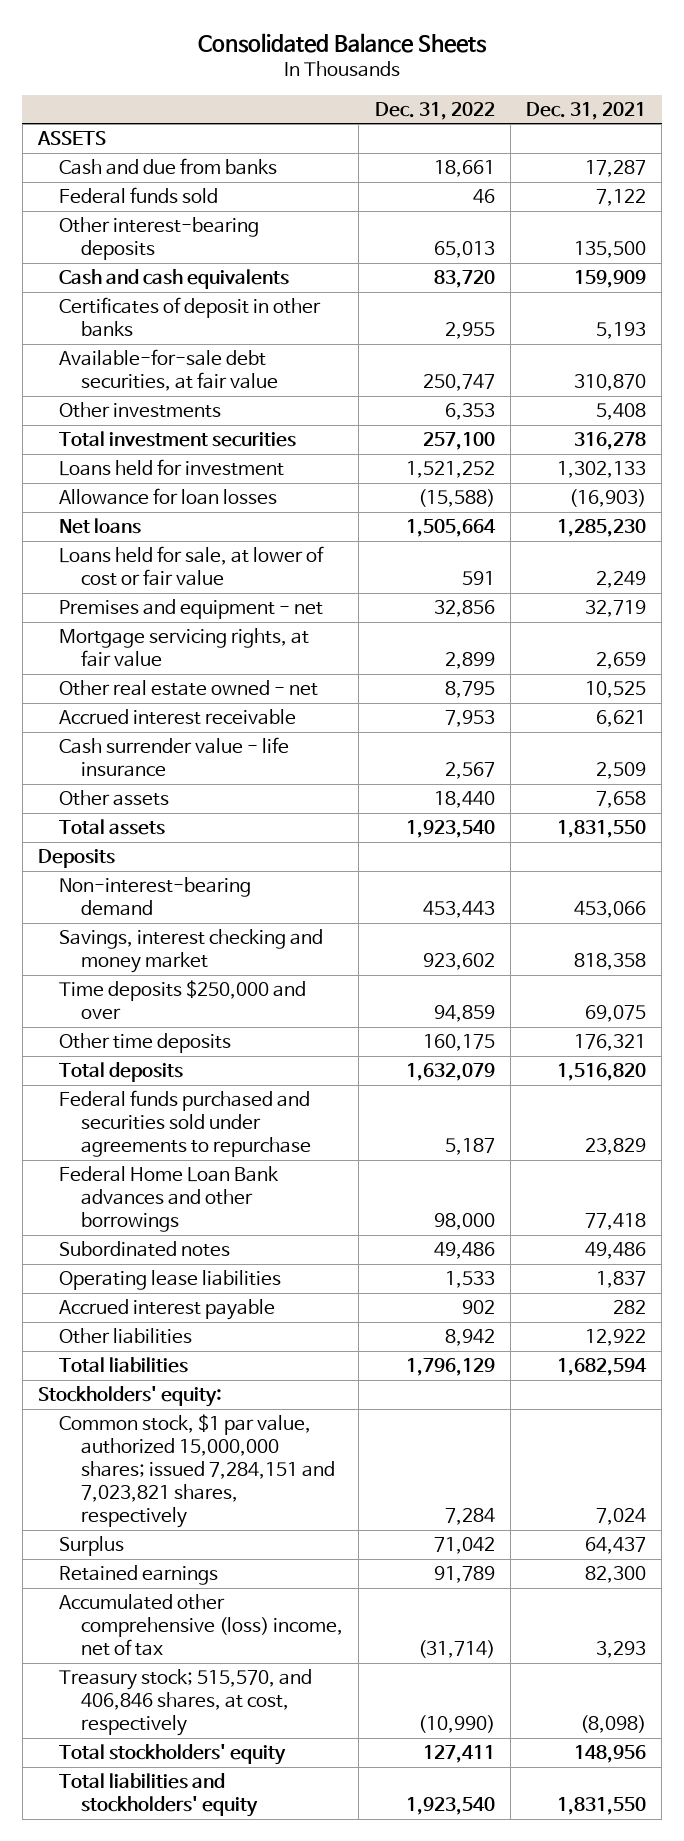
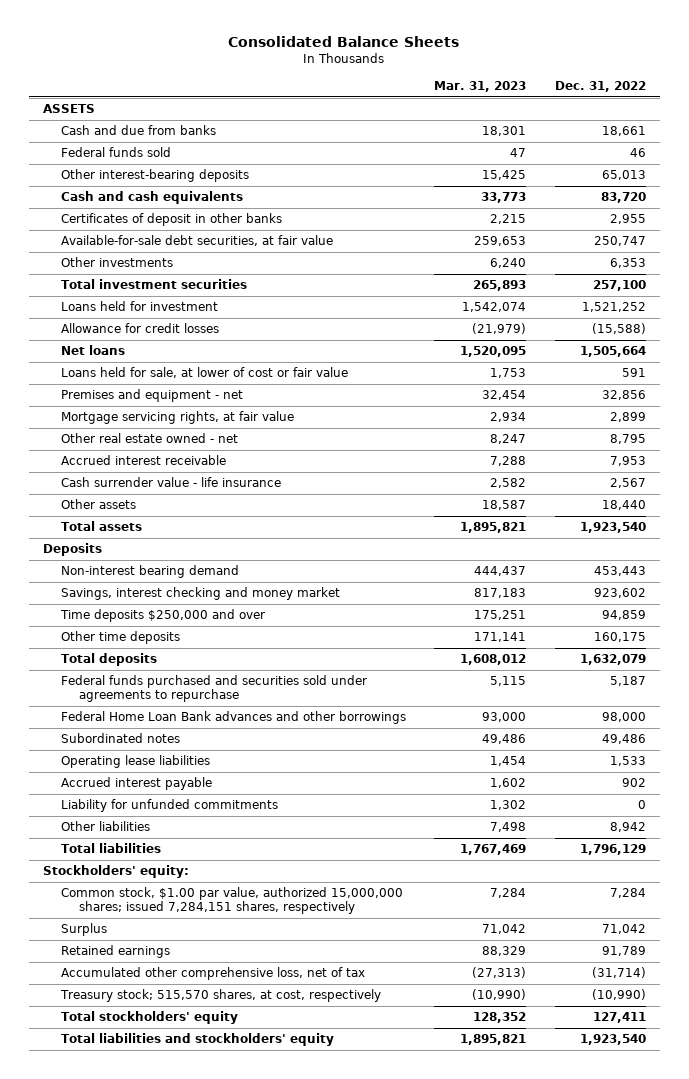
[526,101,647,120] Dec. 31, 2021 -> none
none -> [434,80,527,92] Mar. 31, 2023
[59,488,278,506] Allowance for loan losses -> [61,323,220,334] Allowance for credit losses
[59,877,252,917] Non-interest-bearing demand -> [61,565,240,579] Non-interest bearing demand
none -> [61,799,279,813] Liability for unfunded commitments
[59,1414,336,1528] Common stock, $1 par value, authorized 15,000,000 shares; issued 7,284,151 and 7,023,821 shares, respectively -> [61,887,404,915] Common stock, $1.00 par value, authorized 15,000,000 shares; issued 7,284,151 shares, respectively
[59,1594,344,1656] Accumulated other comprehensive (loss) income, net of tax -> [61,967,366,981] Accumulated other comprehensive loss, net of tax
[59,1669,313,1736] Treasury stock; 515,570, and 406,846 shares, at cost, respectively -> [60,989,382,1003] Treasury stock; 515,570 shares, at cost, respectively

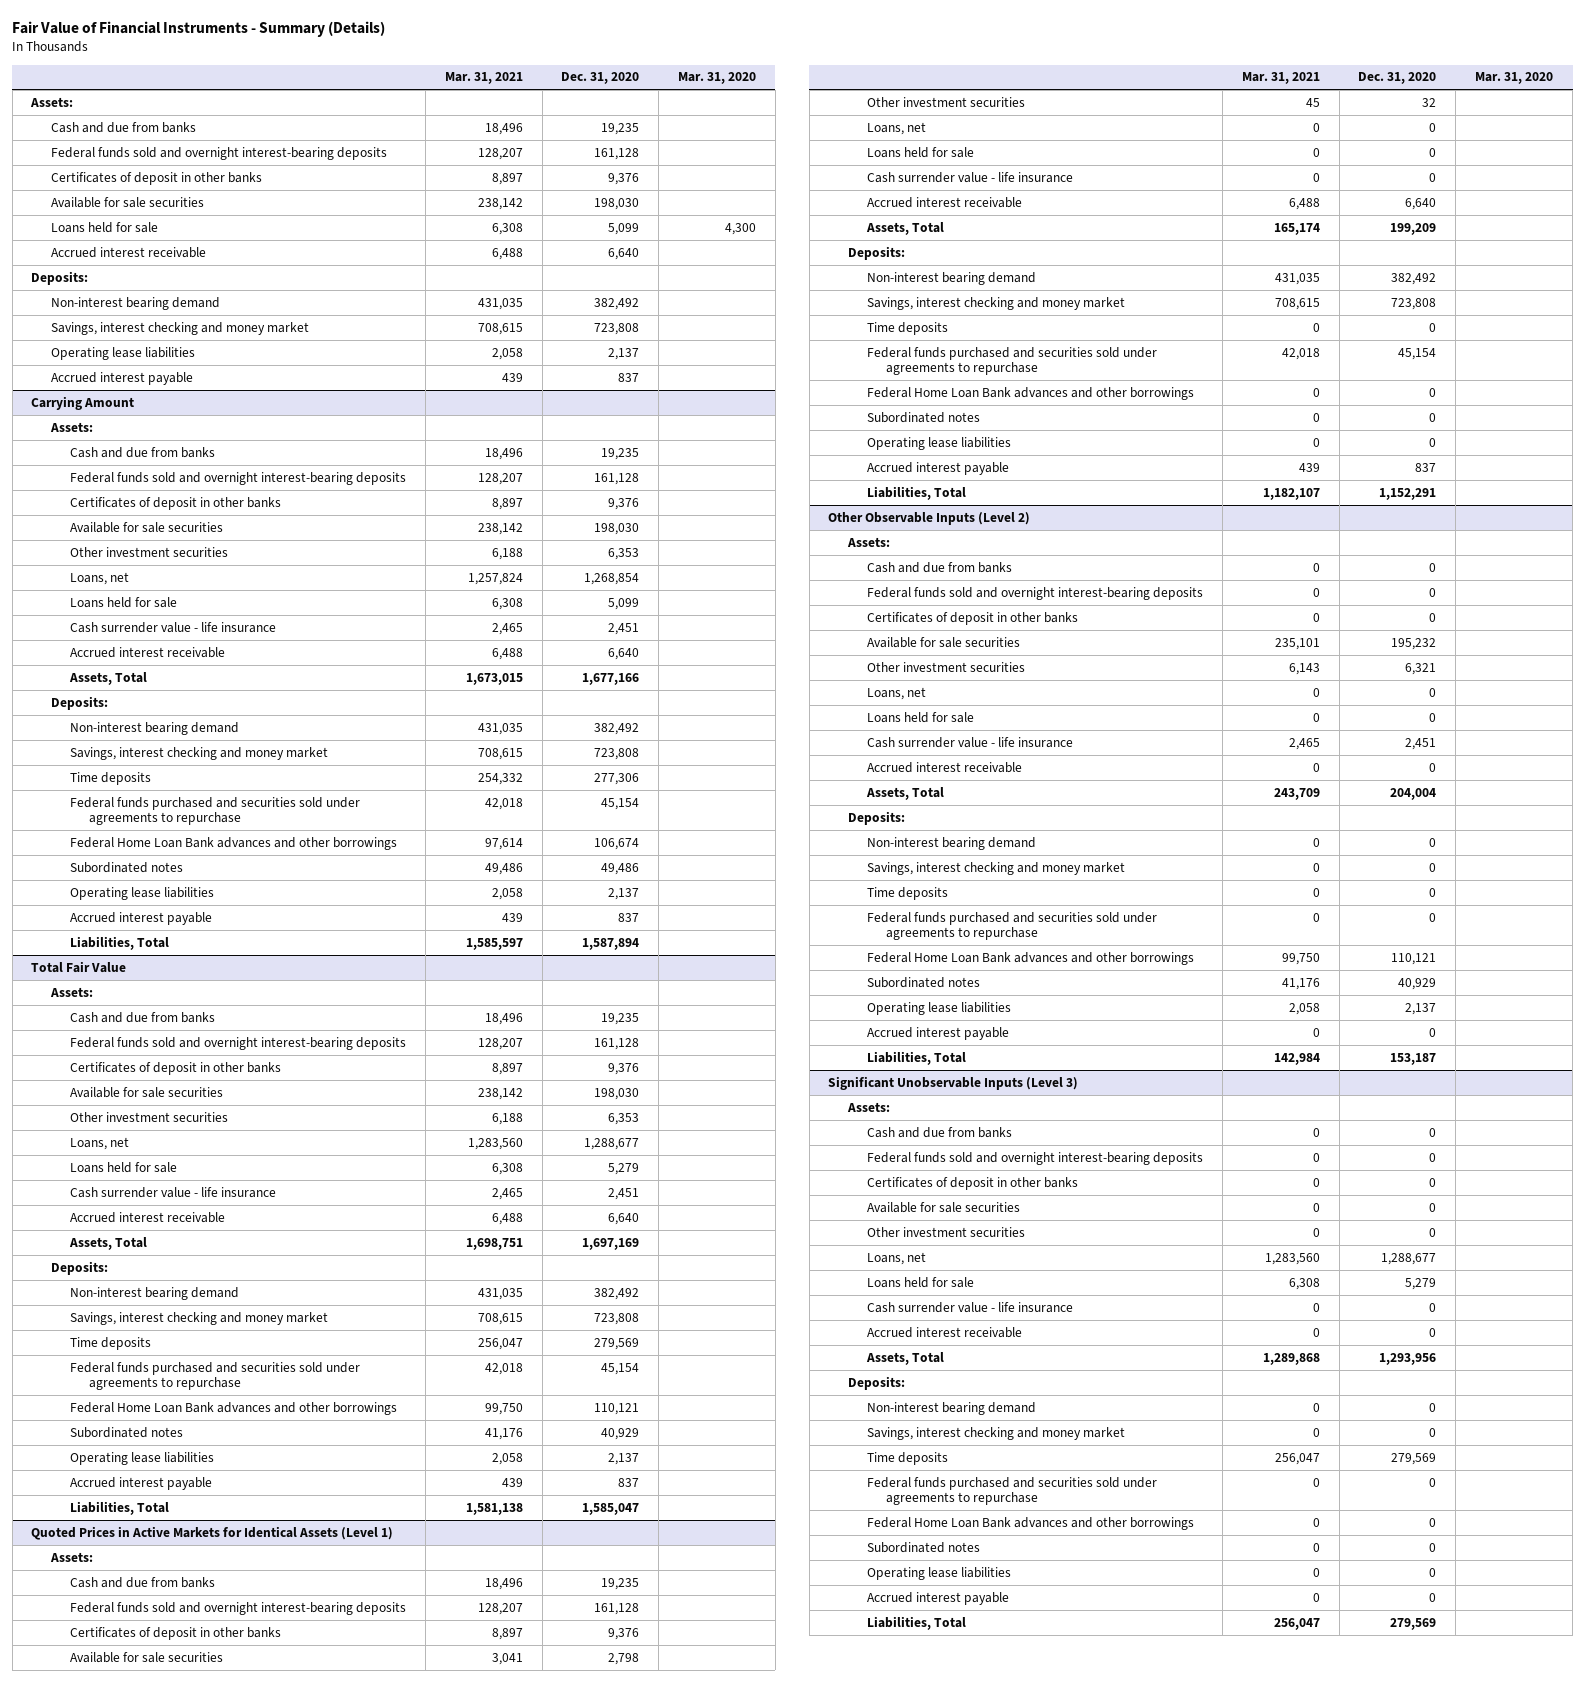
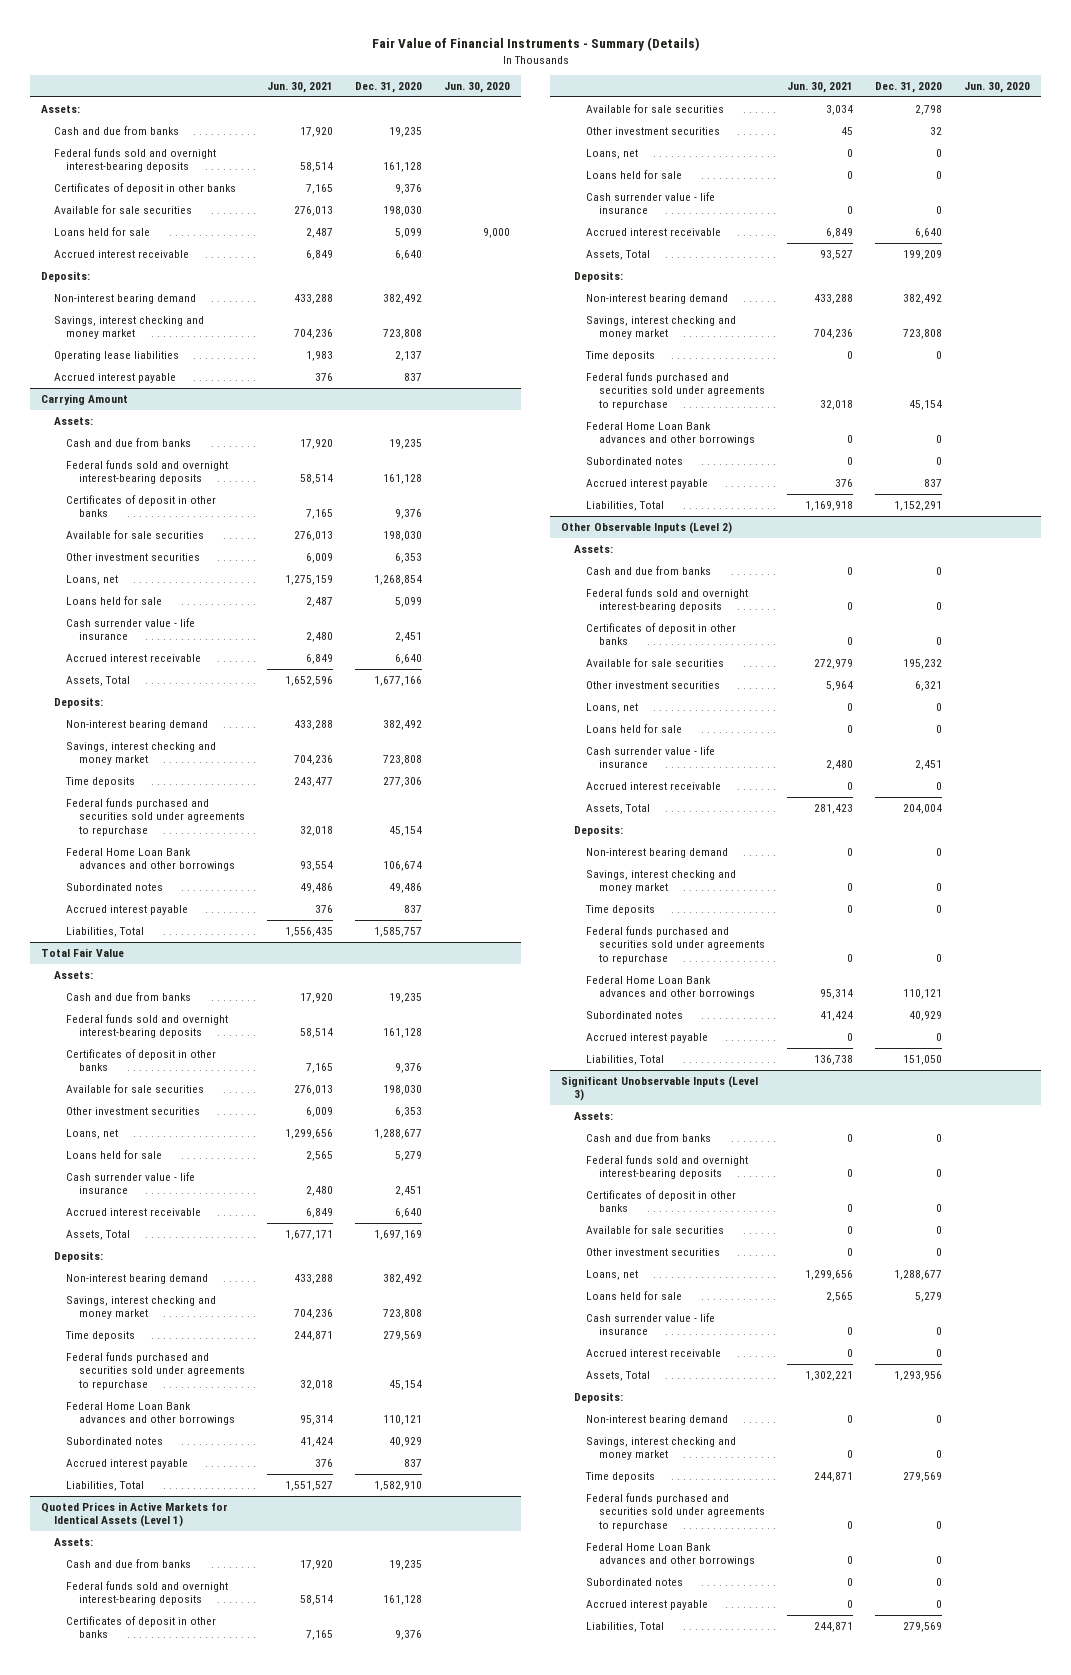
[444,72,523,85] Mar. 31, 2021 -> none
[678,72,757,85] Mar. 31, 2020 -> none
none -> [266,82,333,94] Jun. 30, 2021
none -> [444,82,511,94] Jun. 30, 2020
[69,886,214,900] Operating lease liabilities -> none
[582,937,640,950] 1,587,894 -> [373,926,422,937] 1,585,757
[69,1451,214,1465] Operating lease liabilities -> none
[582,1502,640,1515] 1,585,047 -> [373,1480,422,1491] 1,582,910
[867,436,1012,450] Operating lease liabilities -> none
[867,1001,1012,1015] Operating lease liabilities -> none
[1390,1052,1437,1065] 153,187 -> [903,1054,943,1065] 151,050
[867,1566,1012,1580] Operating lease liabilities -> none

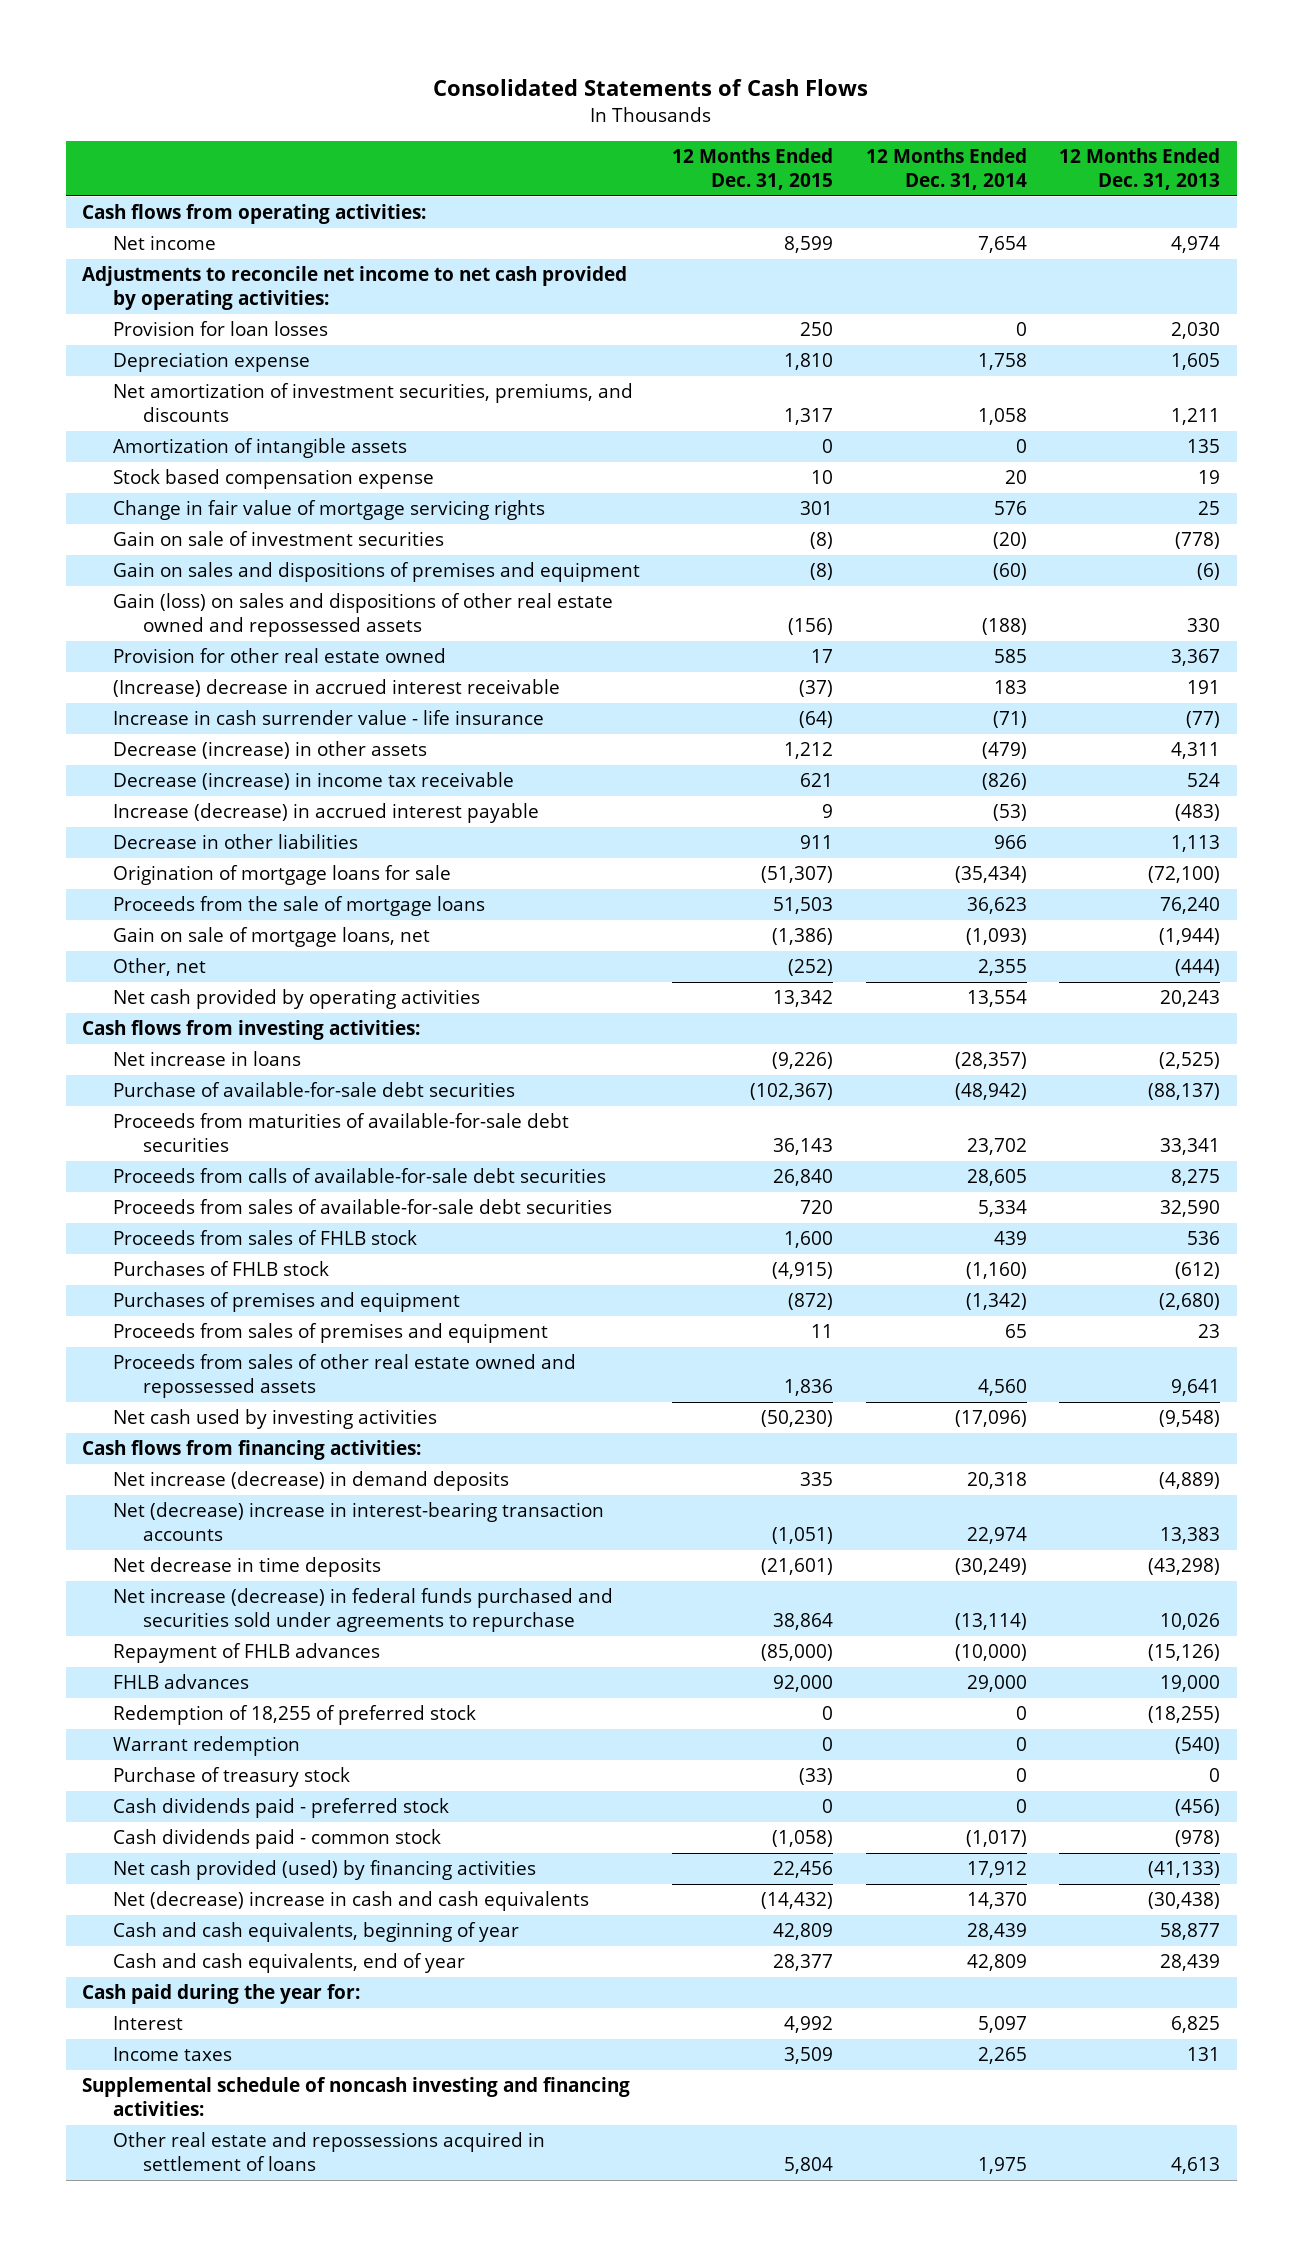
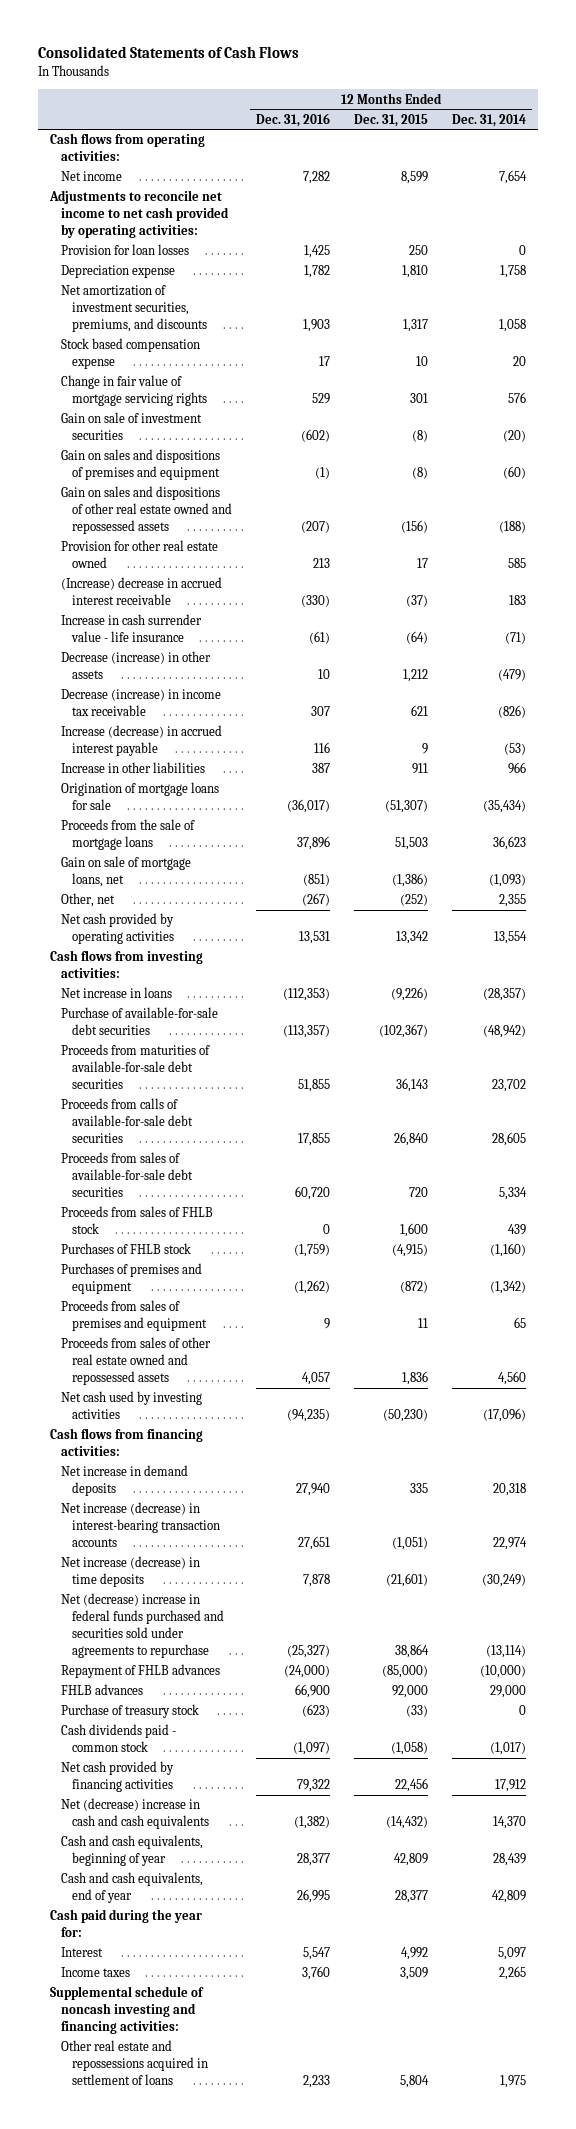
[1059,147,1221,191] 12 Months Ended Dec. 31, 2013 -> none
none -> [256,112,331,127] Dec. 31, 2016
[112,438,407,459] Amortization of intangible assets -> none
[112,593,613,638] Gain (loss) on sales and dispositions of other real estate owned and repossessed assets -> [61,486,233,535] Gain on sales and dispositions of other real estate owned and repossessed assets
[112,834,358,850] Decrease in other liabilities -> [61,762,206,774] Increase in other liabilities
[112,1471,509,1492] Net increase (decrease) in demand deposits -> [61,1465,189,1497] Net increase in demand deposits
[112,1502,604,1542] Net (decrease) increase in interest-bearing transaction accounts -> [61,1502,221,1548] Net increase (decrease) in interest-bearing transaction accounts
[112,1557,381,1578] Net decrease in time deposits -> [61,1556,201,1588] Net increase (decrease) in time deposits
[112,1588,613,1633] Net increase (decrease) in federal funds purchased and securities sold under agreements to repurchase -> [61,1593,225,1659] Net (decrease) increase in federal funds purchased and securities sold under agreements to repurchase
[112,1705,476,1726] Redemption of 18,255 of preferred stock -> none
[112,1736,300,1757] Warrant redemption -> none
[112,1798,449,1819] Cash dividends paid - preferred stock -> none
[112,1860,536,1881] Net cash provided (used) by financing activities -> [61,1761,175,1793] Net cash provided by financing activities

